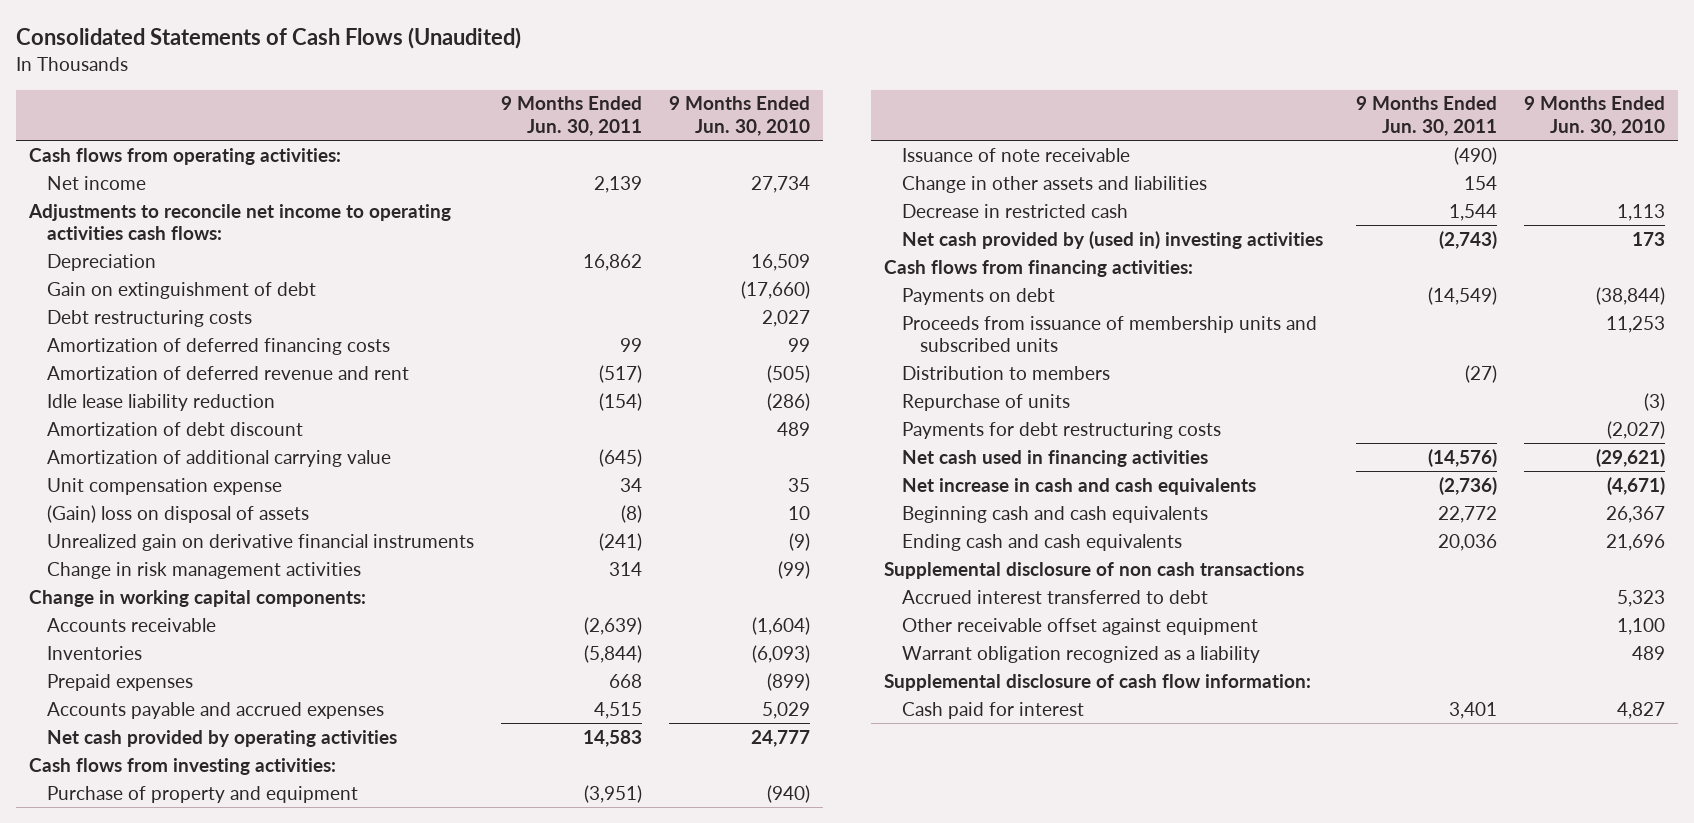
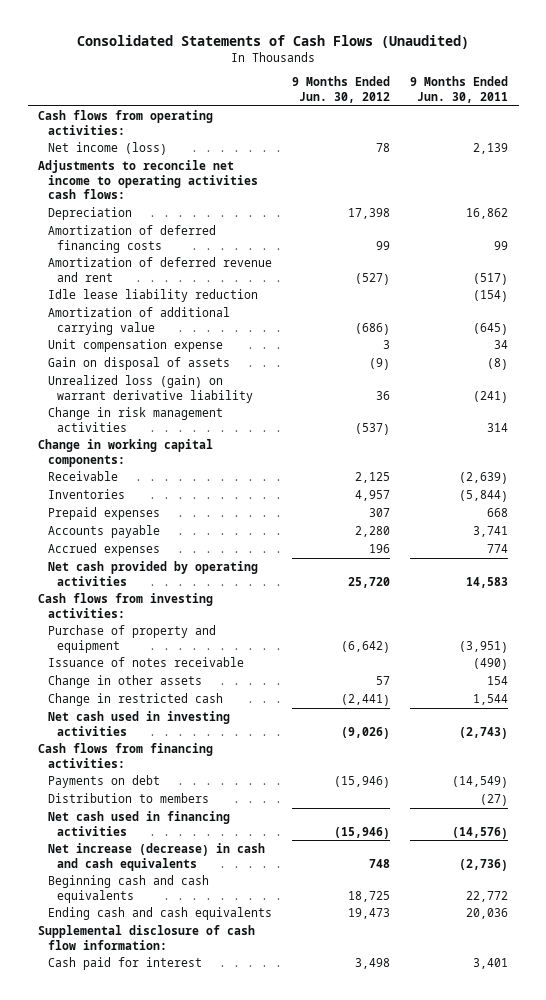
[668,96,810,137] 9 Months Ended Jun. 30, 2010 -> none
none -> [292,76,391,103] 9 Months Ended Jun. 30, 2012
[47,175,147,190] Net income -> [47,141,167,155] Net income (loss)
[47,281,317,299] Gain on extinguishment of debt -> none
[47,309,253,327] Debt restructuring costs -> none
[47,421,304,436] Amortization of debt discount -> none
[47,504,310,523] (Gain) loss on disposal of assets -> [47,356,230,370] Gain on disposal of assets
[47,533,475,551] Unrealized gain on derivative financial instruments -> [47,374,254,403] Unrealized loss (gain) on warrant derivative liability
[47,617,217,632] Accounts receivable -> [47,470,118,481] Receivable
[47,701,385,719] Accounts payable and accrued expenses -> none
none -> [47,524,160,538] Accounts payable
none -> [47,542,160,556] Accrued expenses
[902,147,1131,162] Issuance of note receivable -> [47,656,244,667] Issuance of notes receivable
[902,175,1208,193] Change in other assets and liabilities -> [47,674,202,688] Change in other assets
[902,203,1129,218] Decrease in restricted cash -> [47,692,223,706] Change in restricted cash
[902,230,1324,249] Net cash provided by (used in) investing activities -> [47,710,230,736] Net cash used in investing activities
[902,315,1318,353] Proceeds from issuance of membership units and subscribed units -> none
[902,393,1071,411] Repurchase of units -> none
[902,421,1222,439] Payments for debt restructuring costs -> none
[902,477,1257,495] Net increase in cash and cash equivalents -> [47,842,265,871] Net increase (decrease) in cash and cash equivalents
[884,561,1305,579] Supplemental disclosure of non cash transactions -> none
[902,589,1209,604] Accrued interest transferred to debt -> none
[902,617,1259,635] Other receivable offset against equipment -> none
[902,645,1261,663] Warrant obligation recognized as a liability -> none

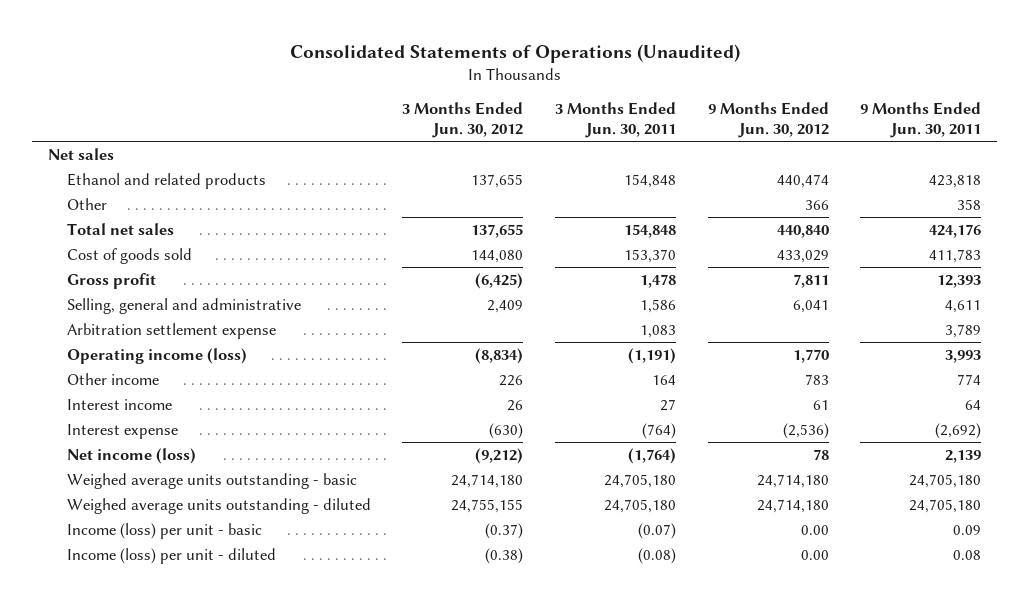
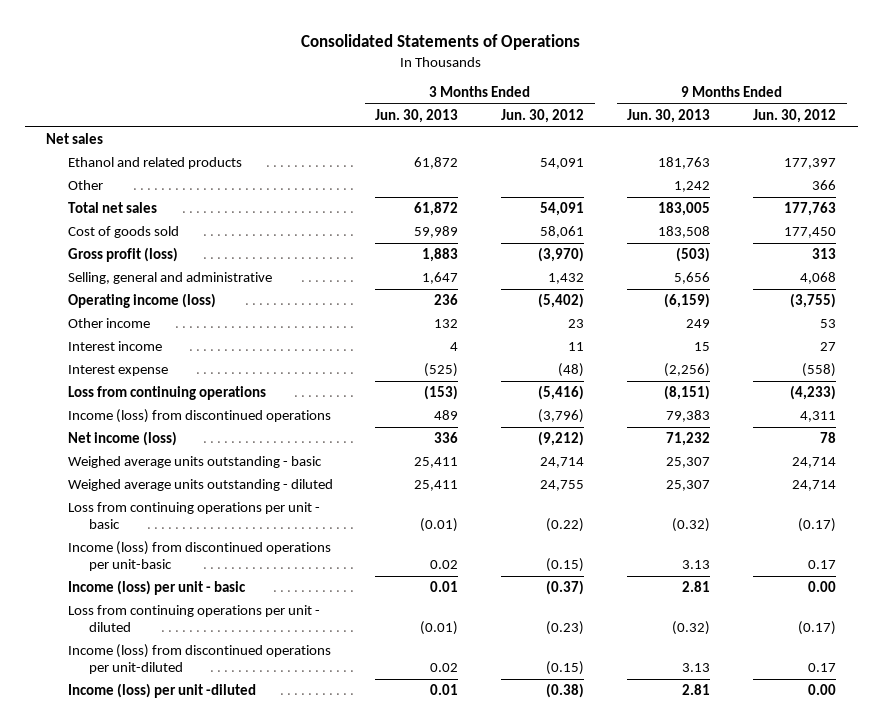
[289,43,740,63] Consolidated Statements of Operations (Unaudited) -> [301,34,581,51] Consolidated Statements of Operations
[555,102,677,138] 3 Months Ended Jun. 30, 2011 -> none
[860,102,982,138] 9 Months Ended Jun. 30, 2011 -> none
none -> [375,108,459,123] Jun. 30, 2013
none -> [627,108,711,123] Jun. 30, 2013
[471,173,524,188] 137,655 -> [540,158,585,170] 54,091
[776,173,829,188] 440,474 -> [784,158,837,170] 177,397
[66,322,276,339] Arbitration settlement expense -> none
[471,223,524,238] 137,655 -> [540,202,585,217] 54,091
[776,224,829,238] 440,840 -> [784,202,837,217] 177,763
[471,249,524,263] 144,080 -> [540,226,585,239] 58,061
[776,249,829,263] 433,029 -> [784,227,837,239] 177,450
[66,272,156,289] Gross profit -> [67,247,178,263] Gross profit (loss)
[475,272,524,289] (6,425) -> [538,247,585,263] (3,970)
[792,273,829,288] 7,811 -> [812,248,837,260] 313
[487,299,524,313] 2,409 -> [548,273,585,285] 1,432
[792,299,829,313] 6,041 -> [800,272,837,285] 4,068
[475,347,524,364] (8,834) -> [538,293,585,309] (5,402)
[792,348,829,363] 1,770 -> [790,293,837,309] (3,755)
[499,374,524,386] 226 -> [568,319,585,329] 23
[804,373,829,385] 783 -> [820,319,837,329] 53
[507,399,524,411] 26 -> [568,342,585,352] 11
[812,399,829,410] 61 -> [820,342,837,352] 27
[489,422,524,439] (630) -> [558,363,585,378] (48)
[782,422,829,439] (2,536) -> [802,363,837,378] (558)
none -> [67,386,266,401] Loss from continuing operations
none -> [67,409,331,424] Income (loss) from discontinued operations
[451,473,524,488] 24,714,180 -> [540,457,585,469] 24,714
[756,473,829,488] 24,714,180 -> [792,457,837,469] 24,714
[451,498,524,513] 24,755,155 -> [540,480,585,492] 24,755
[756,498,829,513] 24,714,180 -> [792,480,837,492] 24,714
none -> [67,502,320,530] Loss from continuing operations per unit - basic
none -> [67,541,331,572] Income (loss) from discontinued operations per unit-basic
none -> [67,605,320,633] Loss from continuing operations per unit - diluted
none -> [67,644,331,675] Income (loss) from discontinued operations per unit-diluted
[66,547,276,564] Income (loss) per unit - diluted -> [67,683,256,699] Income (loss) per unit -diluted

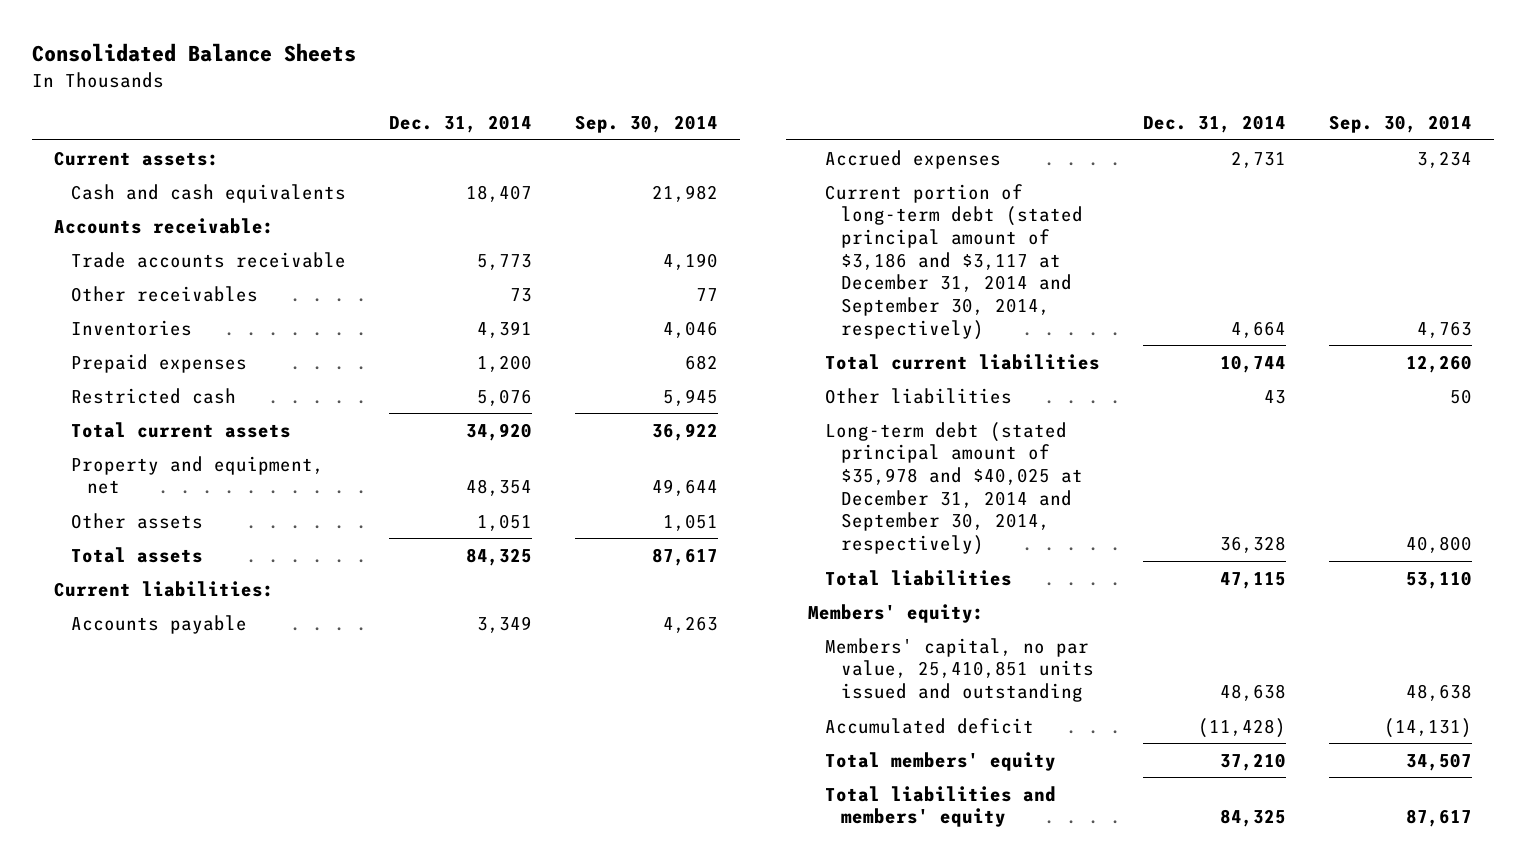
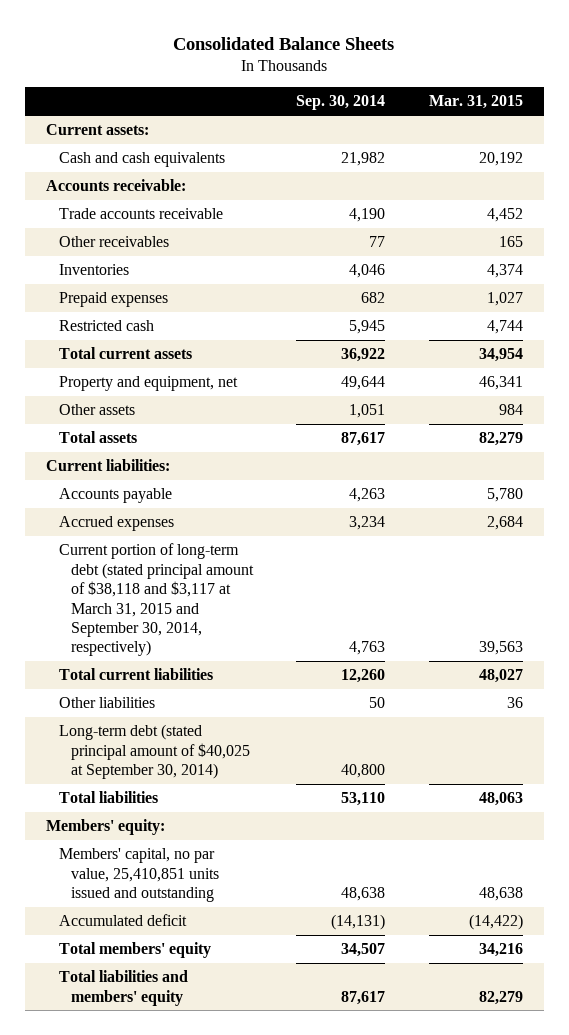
[388,114,532,133] Dec. 31, 2014 -> none
none -> [428,95,523,110] Mar. 31, 2015
[824,183,1084,340] Current portion of long-term debt (stated principal amount of $3,186 and $3,117 at December 31, 2014 and September 30, 2014, respectively) -> [58,543,254,657] Current portion of long-term debt (stated principal amount of $38,118 and $3,117 at March 31, 2015 and September 30, 2014, respectively)
[824,421,1084,555] Long-term debt (stated principal amount of $35,978 and $40,025 at December 31, 2014 and September 30, 2014, respectively) -> [58,724,250,780] Long-term debt (stated principal amount of $40,025 at September 30, 2014)

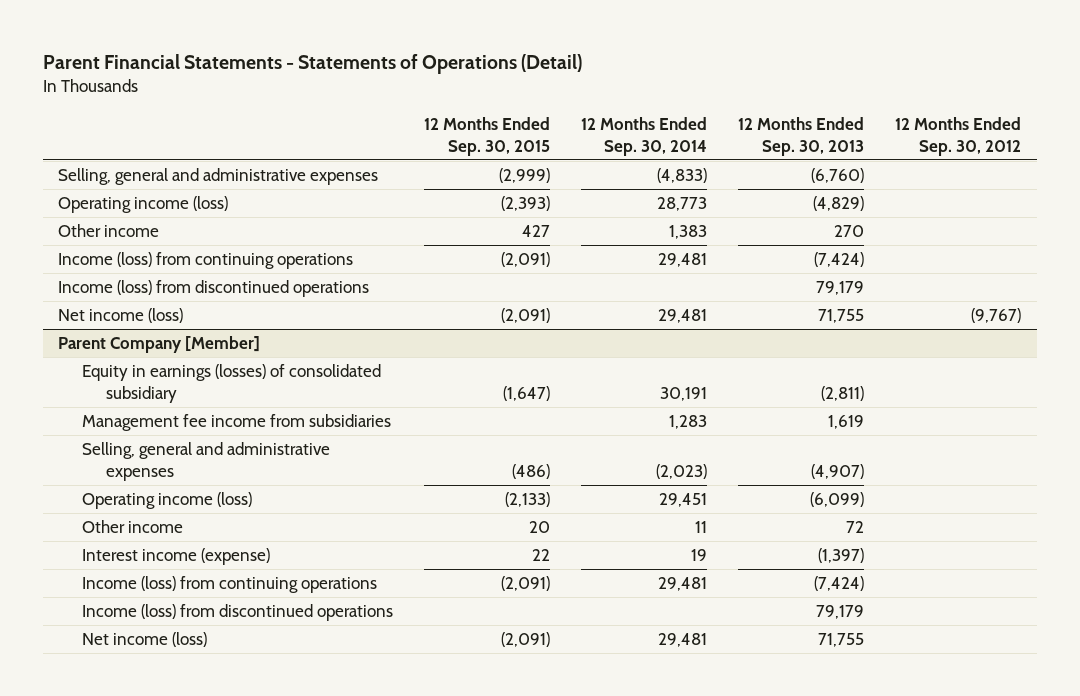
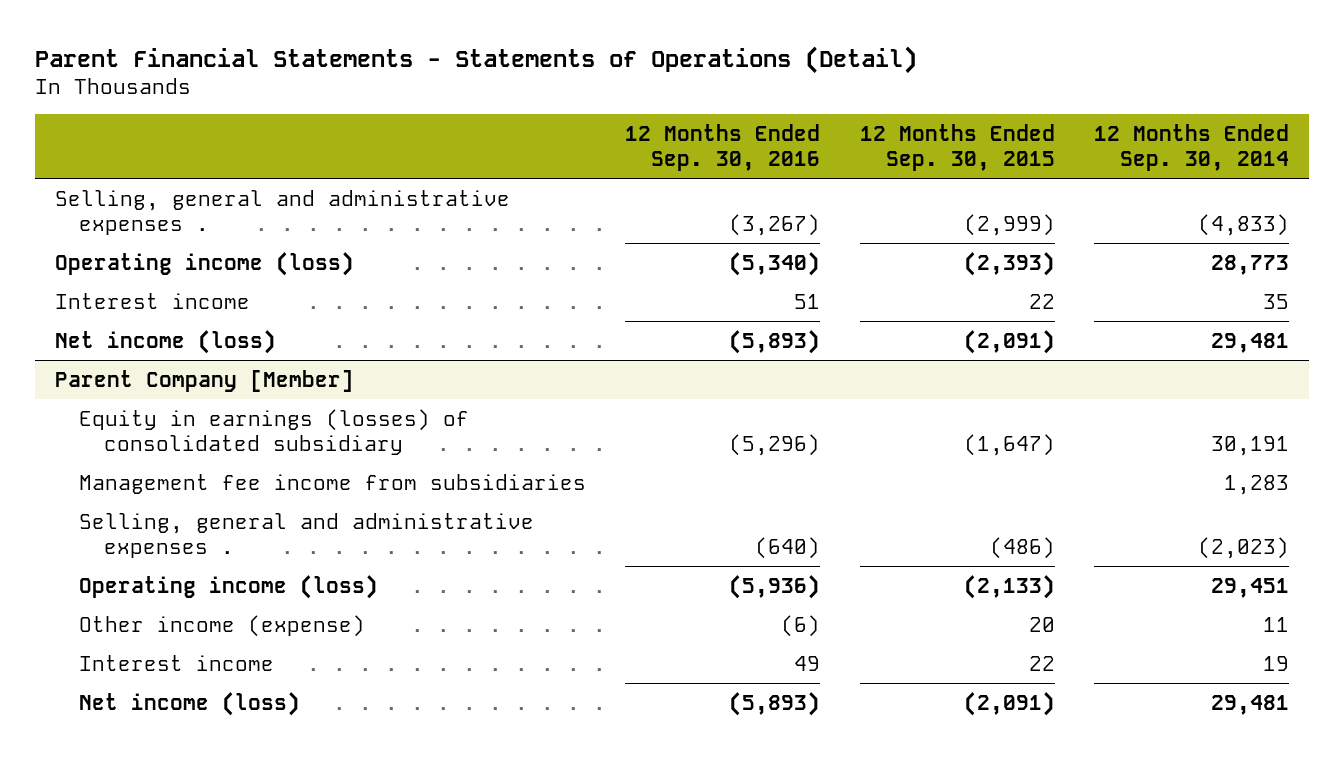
[738,116,865,156] 12 Months Ended Sep. 30, 2013 -> none
[895,116,1022,156] 12 Months Ended Sep. 30, 2012 -> none
none -> [625,124,821,171] 12 Months Ended Sep. 30, 2016
[58,168,379,186] Selling, general and administrative expenses -> [54,189,510,235] Selling, general and administrative expenses .
[58,224,160,238] Other income -> none
[58,252,354,270] Income (loss) from continuing operations -> none
[58,280,370,298] Income (loss) from discontinued operations -> none
none -> [54,292,250,309] Interest income
[82,442,331,482] Selling, general and administrative expenses -> [79,512,535,558] Selling, general and administrative expenses .
[82,576,378,594] Income (loss) from continuing operations -> none
[82,604,394,622] Income (loss) from discontinued operations -> none
[82,520,184,534] Other income -> [79,614,366,637] Other income (expense)
[82,548,271,566] Interest income (expense) -> [79,654,275,671] Interest income

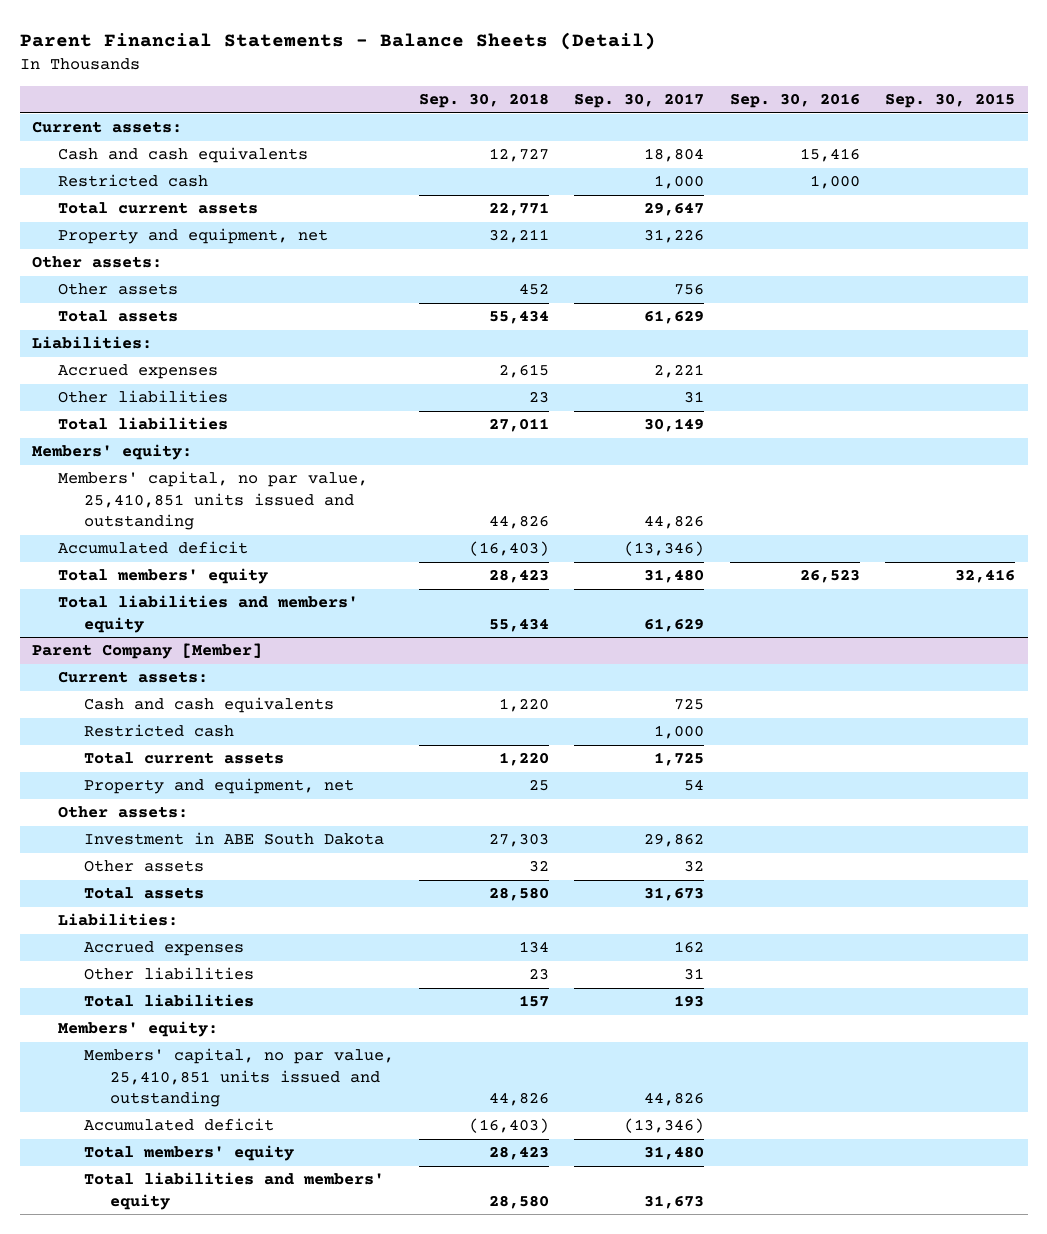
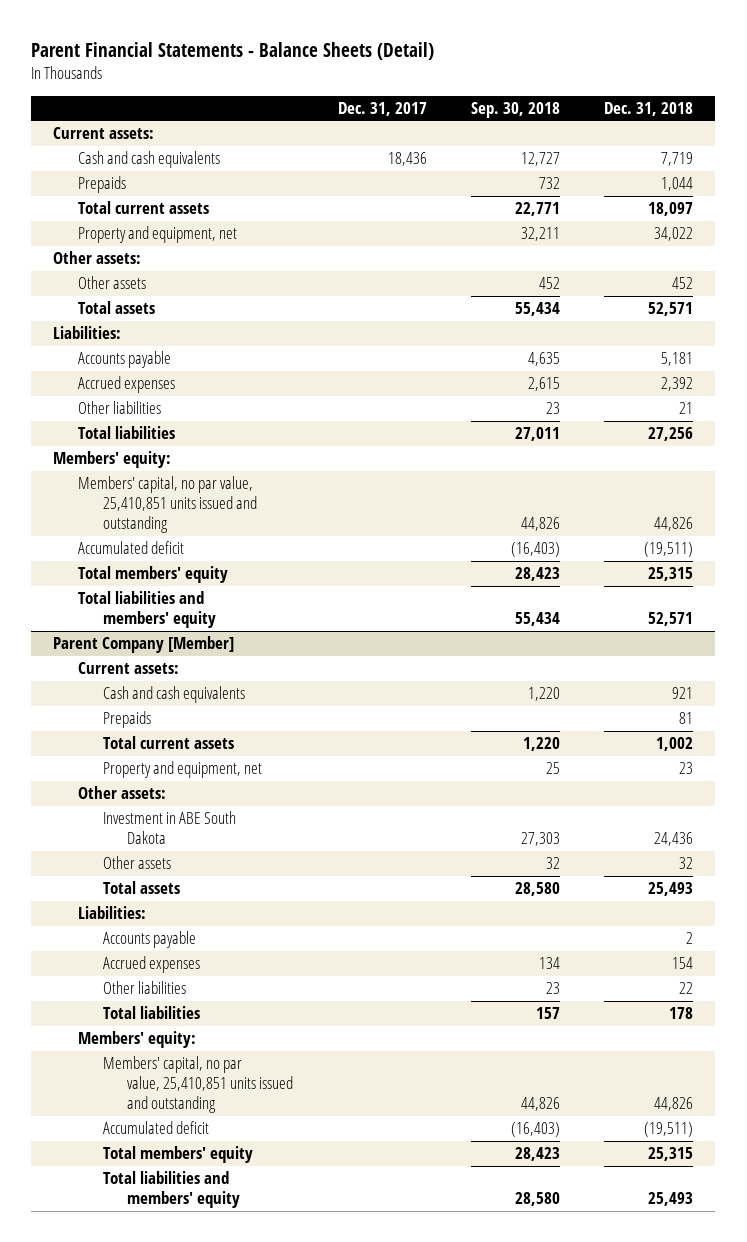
[574,93,705,109] Sep. 30, 2017 -> none
[729,93,860,109] Sep. 30, 2016 -> none
[884,93,1015,109] Sep. 30, 2015 -> none
none -> [337,101,427,116] Dec. 31, 2017
none -> [604,101,694,116] Dec. 31, 2018
[58,174,209,188] Restricted cash -> none
none -> [78,176,127,194] Prepaids
none -> [78,351,172,369] Accounts payable
[84,724,235,738] Restricted cash -> none
none -> [102,711,151,729] Prepaids
none -> [102,931,196,949] Accounts payable

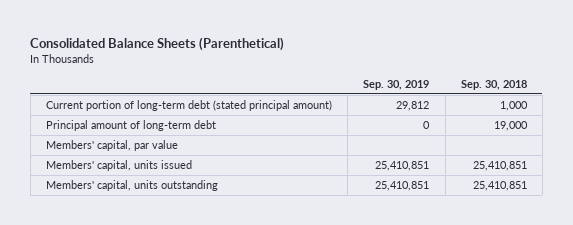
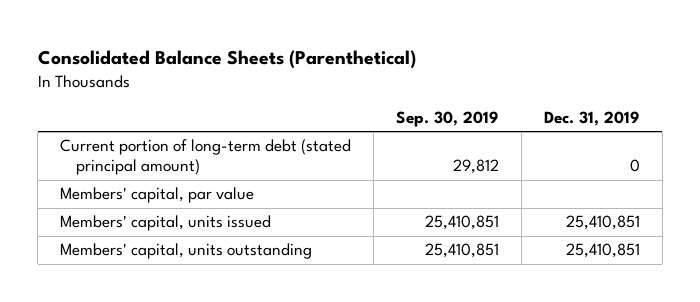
[460,79,527,90] Sep. 30, 2018 -> none
none -> [543,111,640,127] Dec. 31, 2019
[46,119,217,131] Principal amount of long-term debt -> none

